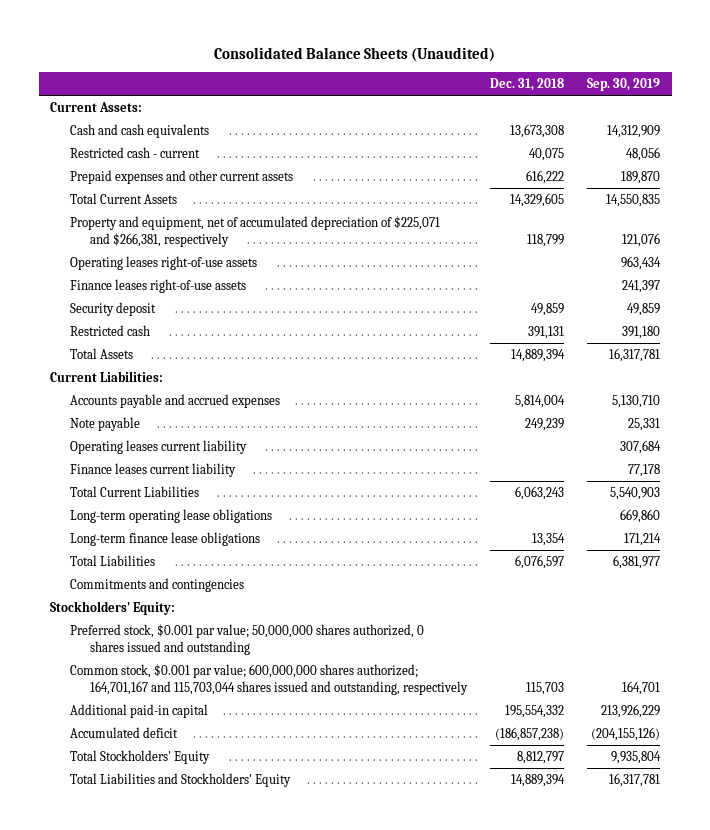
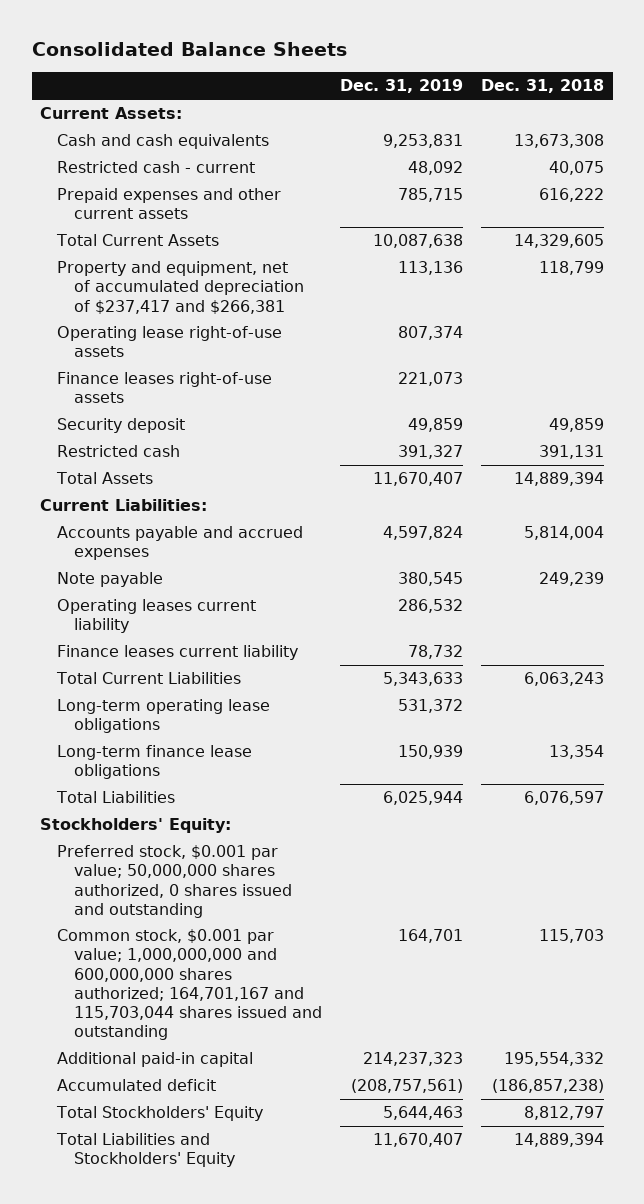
[214,46,496,62] Consolidated Balance Sheets (Unaudited) -> [31,42,347,57] Consolidated Balance Sheets
[587,77,661,91] Sep. 30, 2019 -> none
none -> [339,79,463,94] Dec. 31, 2019
[70,216,441,247] Property and equipment, net of accumulated depreciation of $225,071 and $266,381, respectively -> [57,261,305,314] Property and equipment, net of accumulated depreciation of $237,417 and $266,381
[70,256,258,271] Operating leases right-of-use assets -> [57,326,283,358] Operating lease right-of-use assets
[70,578,245,593] Commitments and contingencies -> none
[70,664,468,695] Common stock, $0.001 par value; 600,000,000 shares authorized; 164,701,167 and 115,703,044 shares issued and outstanding, respectively -> [57,929,323,1041] Common stock, $0.001 par value; 1,000,000,000 and 600,000,000 shares authorized; 164,701,167 and 115,703,044 shares issued and outstanding

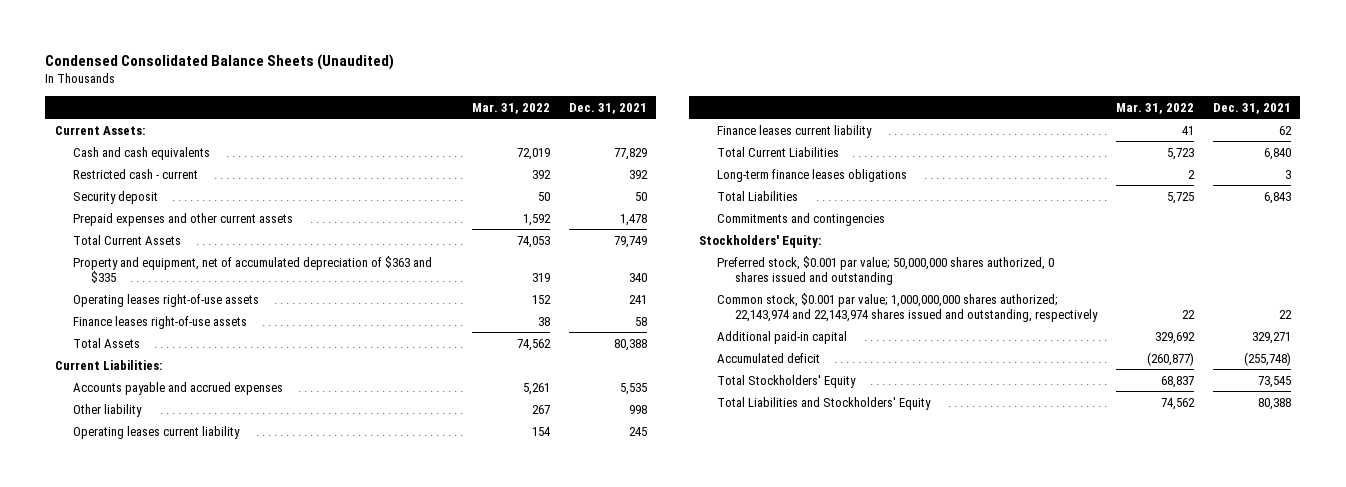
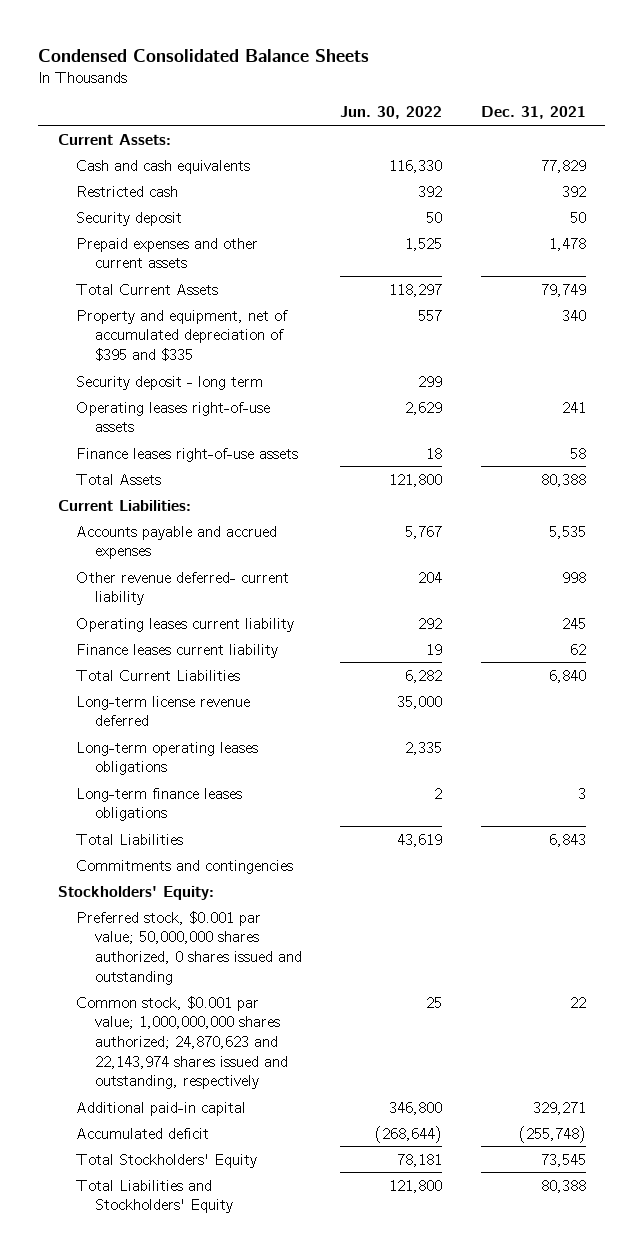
[45,53,395,70] Condensed Consolidated Balance Sheets (Unaudited) -> [38,49,370,63] Condensed Consolidated Balance Sheets
[472,103,551,115] Mar. 31, 2022 -> none
none -> [340,106,443,120] Jun. 30, 2022
[72,168,198,179] Restricted cash - current -> [76,185,179,197] Restricted cash
[72,255,432,283] Property and equipment, net of accumulated depreciation of $363 and $335 -> [76,309,289,361] Property and equipment, net of accumulated depreciation of $395 and $335
none -> [76,375,264,390] Security deposit - long term
[72,403,142,417] Other liability -> [76,571,290,606] Other revenue deferred- current liability
none -> [76,695,251,727] Long-term license revenue deferred
none -> [76,741,259,776] Long-term operating leases obligations
[716,292,1099,322] Common stock, $0.001 par value; 1,000,000,000 shares authorized; 22,143,974 and 22,143,974 shares issued and outstanding, respectively -> [76,995,288,1090] Common stock, $0.001 par value; 1,000,000,000 shares authorized; 24,870,623 and 22,143,974 shares issued and outstanding, respectively

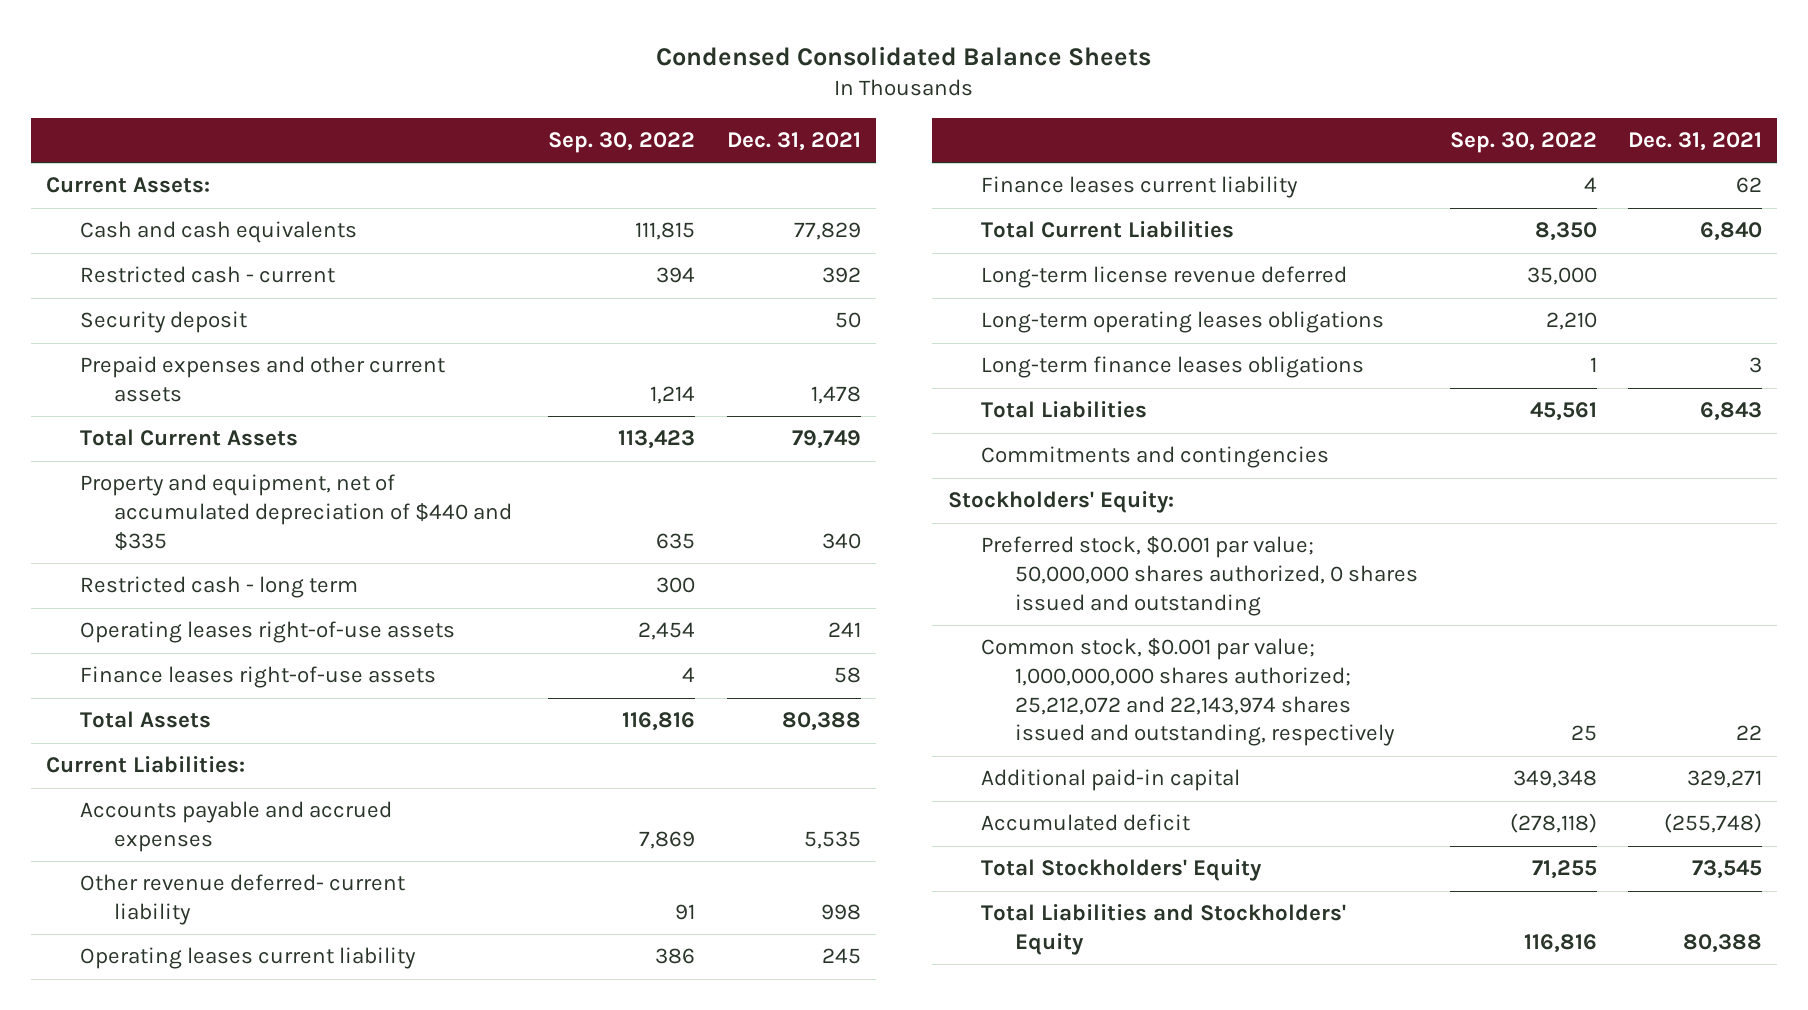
[340,106,443,120] Jun. 30, 2022 -> none
none -> [548,131,696,153] Sep. 30, 2022
[76,185,179,197] Restricted cash -> [80,266,336,284] Restricted cash - current
[76,375,264,390] Security deposit - long term -> none
[76,309,289,361] Property and equipment, net of accumulated depreciation of $395 and $335 -> [80,474,512,551] Property and equipment, net of accumulated depreciation of $440 and $335
none -> [80,576,359,599] Restricted cash - long term
[76,995,288,1090] Common stock, $0.001 par value; 1,000,000,000 shares authorized; 24,870,623 and 22,143,974 shares issued and outstanding, respectively -> [981,638,1396,747] Common stock, $0.001 par value; 1,000,000,000 shares authorized; 25,212,072 and 22,143,974 shares issued and outstanding, respectively

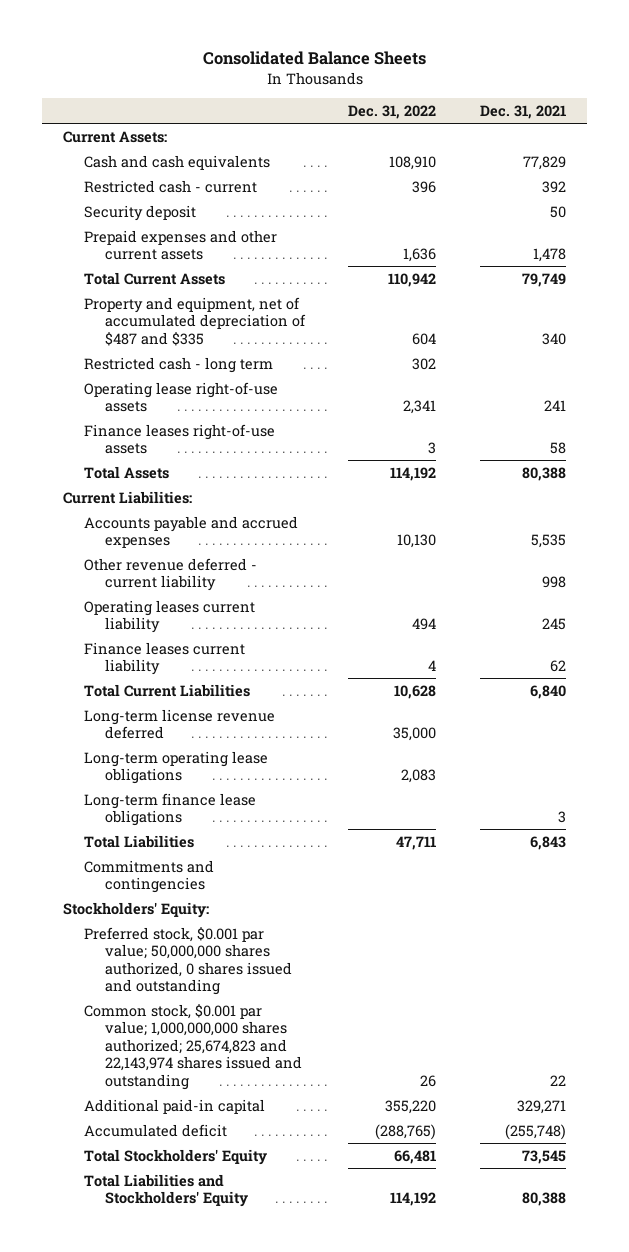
[656,46,1152,67] Condensed Consolidated Balance Sheets -> [202,51,426,66] Consolidated Balance Sheets
[548,131,696,153] Sep. 30, 2022 -> none
none -> [348,105,437,120] Dec. 31, 2022
[80,474,512,551] Property and equipment, net of accumulated depreciation of $440 and $335 -> [84,296,307,346] Property and equipment, net of accumulated depreciation of $487 and $335
[80,621,456,644] Operating leases right-of-use assets -> [84,381,279,413] Operating lease right-of-use assets
[80,874,406,926] Other revenue deferred- current liability -> [84,557,258,592] Other revenue deferred - current liability
[981,311,1385,334] Long-term operating leases obligations -> [84,750,269,785] Long-term operating lease obligations
[981,356,1365,379] Long-term finance leases obligations -> [84,792,257,827] Long-term finance lease obligations
[981,638,1396,747] Common stock, $0.001 par value; 1,000,000,000 shares authorized; 25,212,072 and 22,143,974 shares issued and outstanding, respectively -> [84,1003,303,1090] Common stock, $0.001 par value; 1,000,000,000 shares authorized; 25,674,823 and 22,143,974 shares issued and outstanding

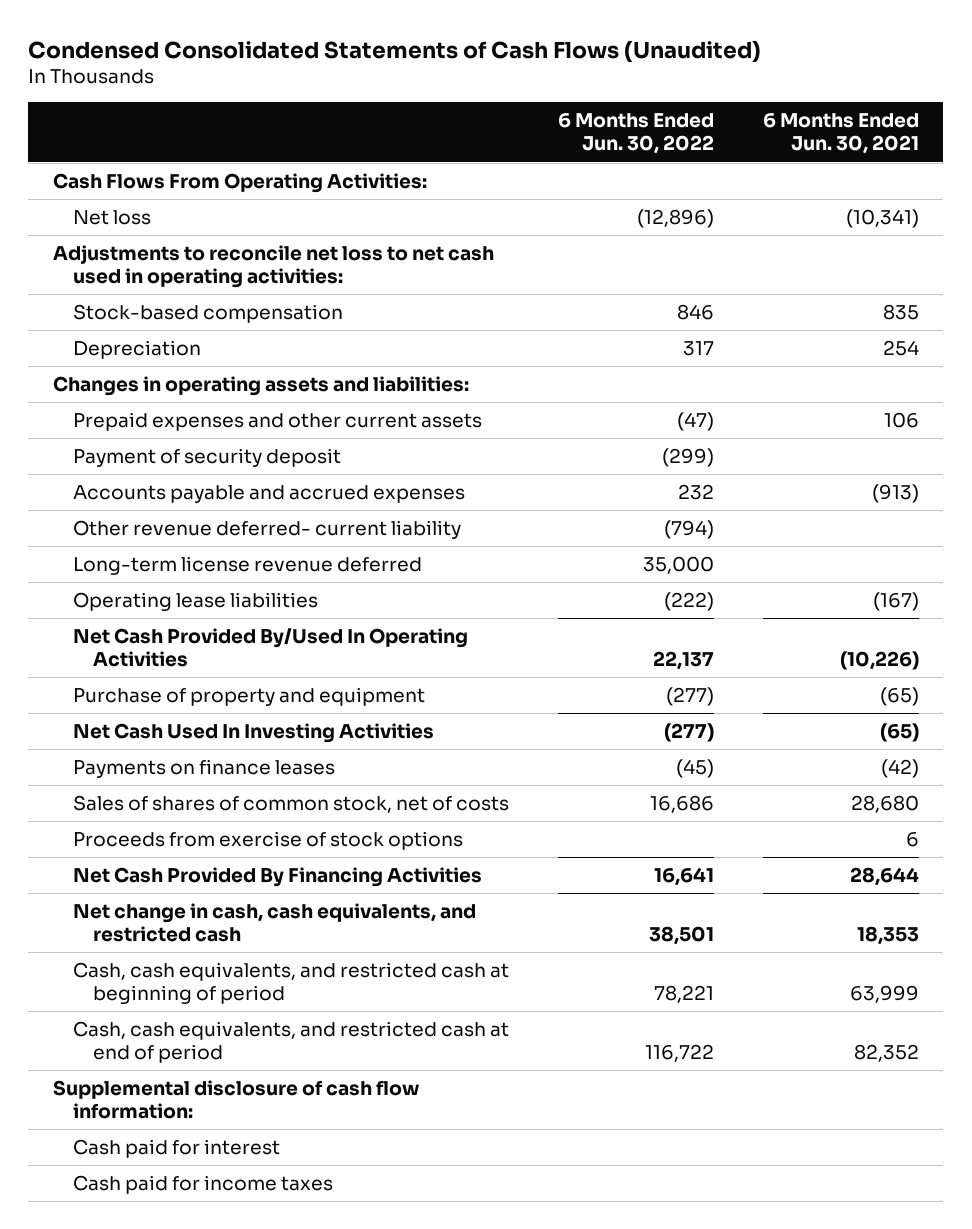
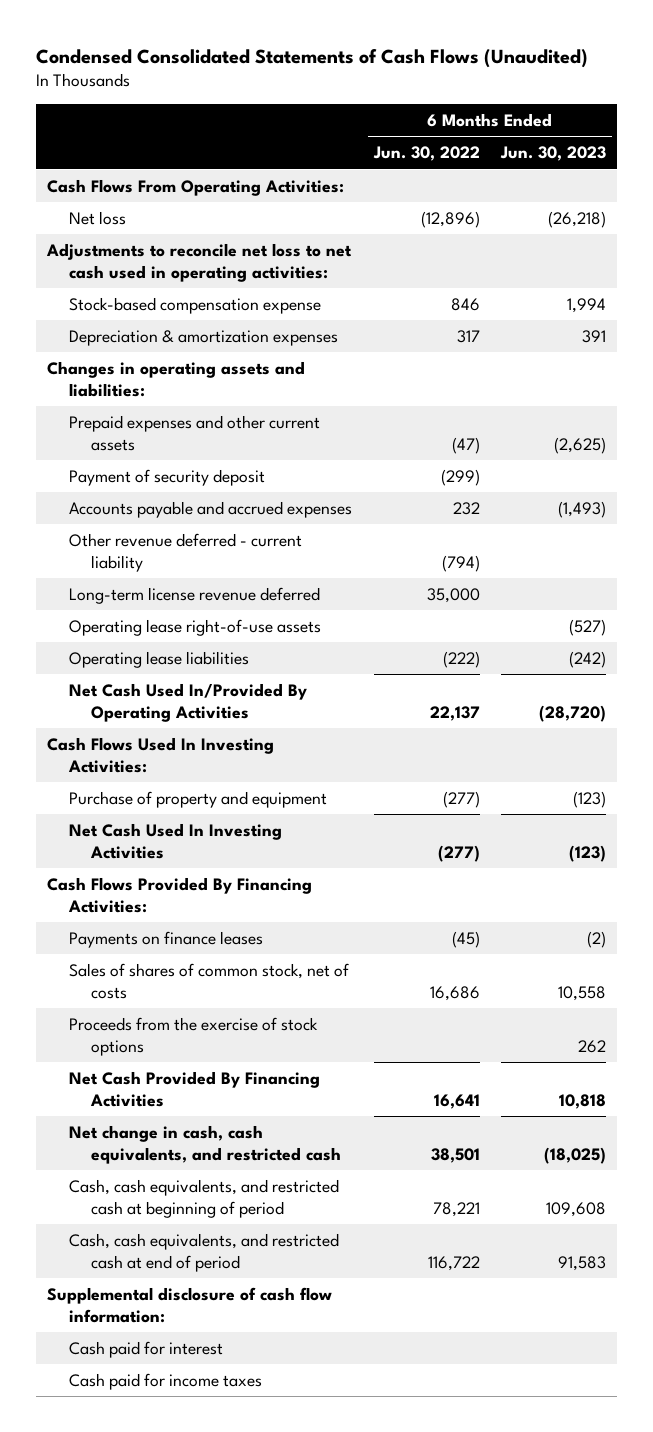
[762,113,919,155] 6 Months Ended Jun. 30, 2021 -> none
none -> [500,146,607,162] Jun. 30, 2023
[72,304,343,324] Stock-based compensation -> [68,296,321,314] Stock-based compensation expense
[72,340,201,360] Depreciation -> [68,329,338,346] Depreciation & amortization expenses
[72,520,461,540] Other revenue deferred- current liability -> [68,532,302,572] Other revenue deferred - current liability
none -> [68,618,321,636] Operating lease right-of-use assets
[72,628,468,668] Net Cash Provided By/Used In Operating Activities -> [68,682,307,722] Net Cash Used In/Provided By Operating Activities
none -> [46,736,274,773] Cash Flows Used In Investing Activities:
none -> [46,876,312,913] Cash Flows Provided By Financing Activities:
[72,831,463,851] Proceeds from exercise of stock options -> [68,1016,318,1056] Proceeds from the exercise of stock options

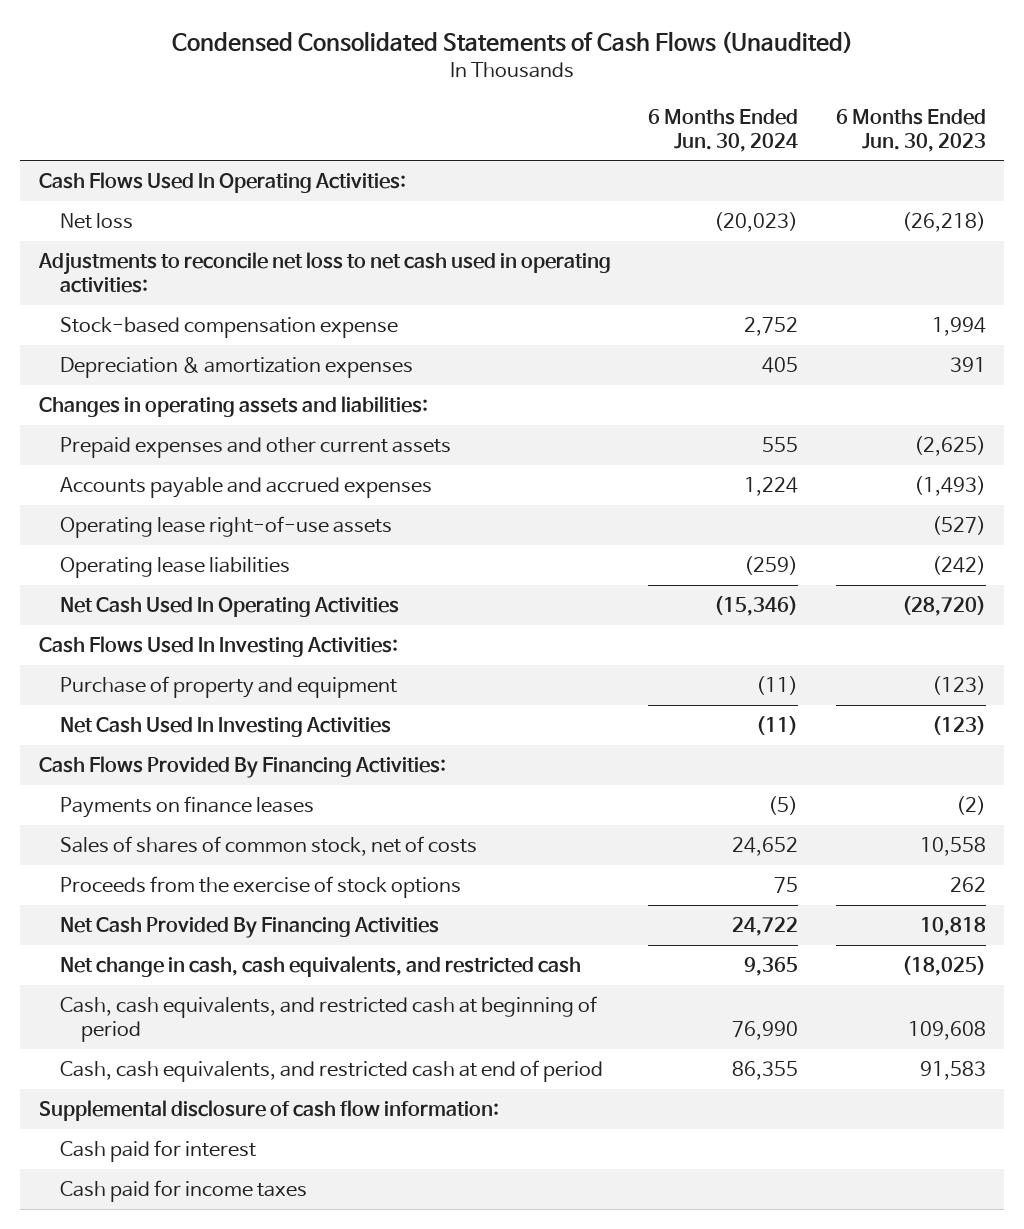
[372,146,480,162] Jun. 30, 2022 -> none
none -> [648,108,799,152] 6 Months Ended Jun. 30, 2024
[46,178,344,196] Cash Flows From Operating Activities: -> [38,171,406,193] Cash Flows Used In Operating Activities:
[68,468,265,486] Payment of security deposit -> none
[68,532,302,572] Other revenue deferred - current liability -> none
[68,586,320,604] Long-term license revenue deferred -> none
[68,682,307,722] Net Cash Used In/Provided By Operating Activities -> [59,596,399,617] Net Cash Used In Operating Activities

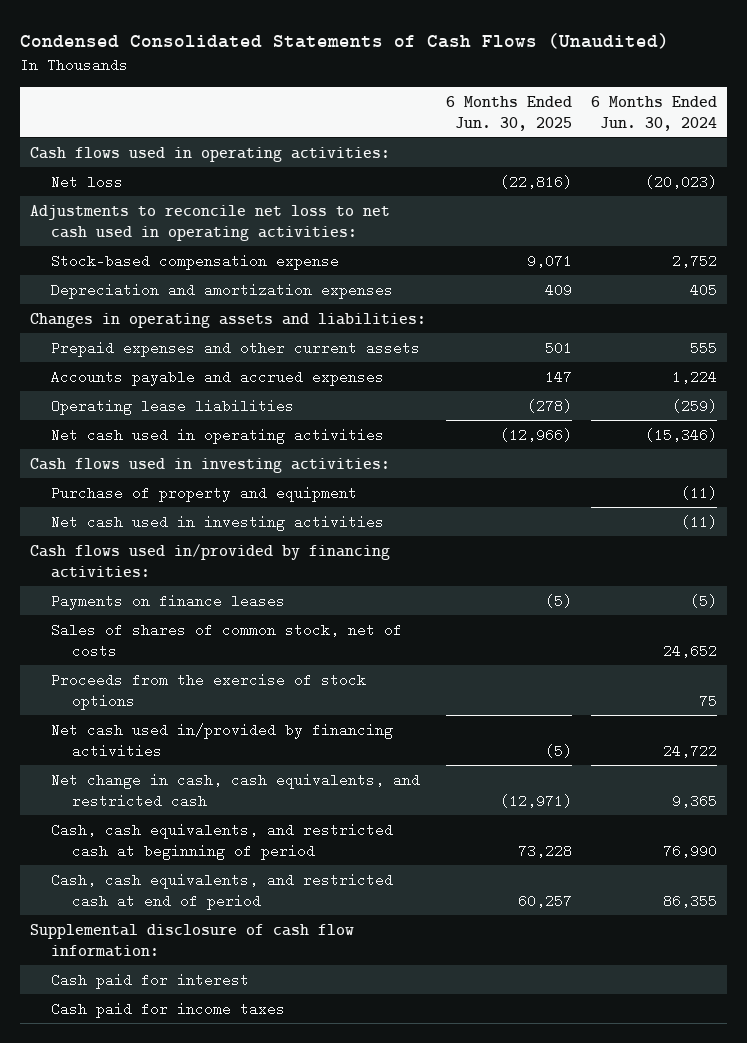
[835,108,986,152] 6 Months Ended Jun. 30, 2023 -> none
none -> [445,95,572,131] 6 Months Ended Jun. 30, 2025
[38,171,406,193] Cash Flows Used In Operating Activities: -> [30,146,391,162] Cash flows used in operating activities:
[59,356,413,378] Depreciation & amortization expenses -> [51,282,394,299] Depreciation and amortization expenses
[59,515,392,538] Operating lease right-of-use assets -> none
[59,596,399,617] Net Cash Used In Operating Activities -> [51,427,385,444] Net cash used in operating activities
[38,635,398,657] Cash Flows Used In Investing Activities: -> [30,457,391,473] Cash flows used in investing activities:
[59,716,391,737] Net Cash Used In Investing Activities -> [51,514,385,531] Net cash used in investing activities
[38,755,446,778] Cash Flows Provided By Financing Activities: -> [30,543,391,578] Cash flows used in/provided by financing activities:
[59,916,439,938] Net Cash Provided By Financing Activities -> [51,722,394,758] Net cash used in/provided by financing activities

